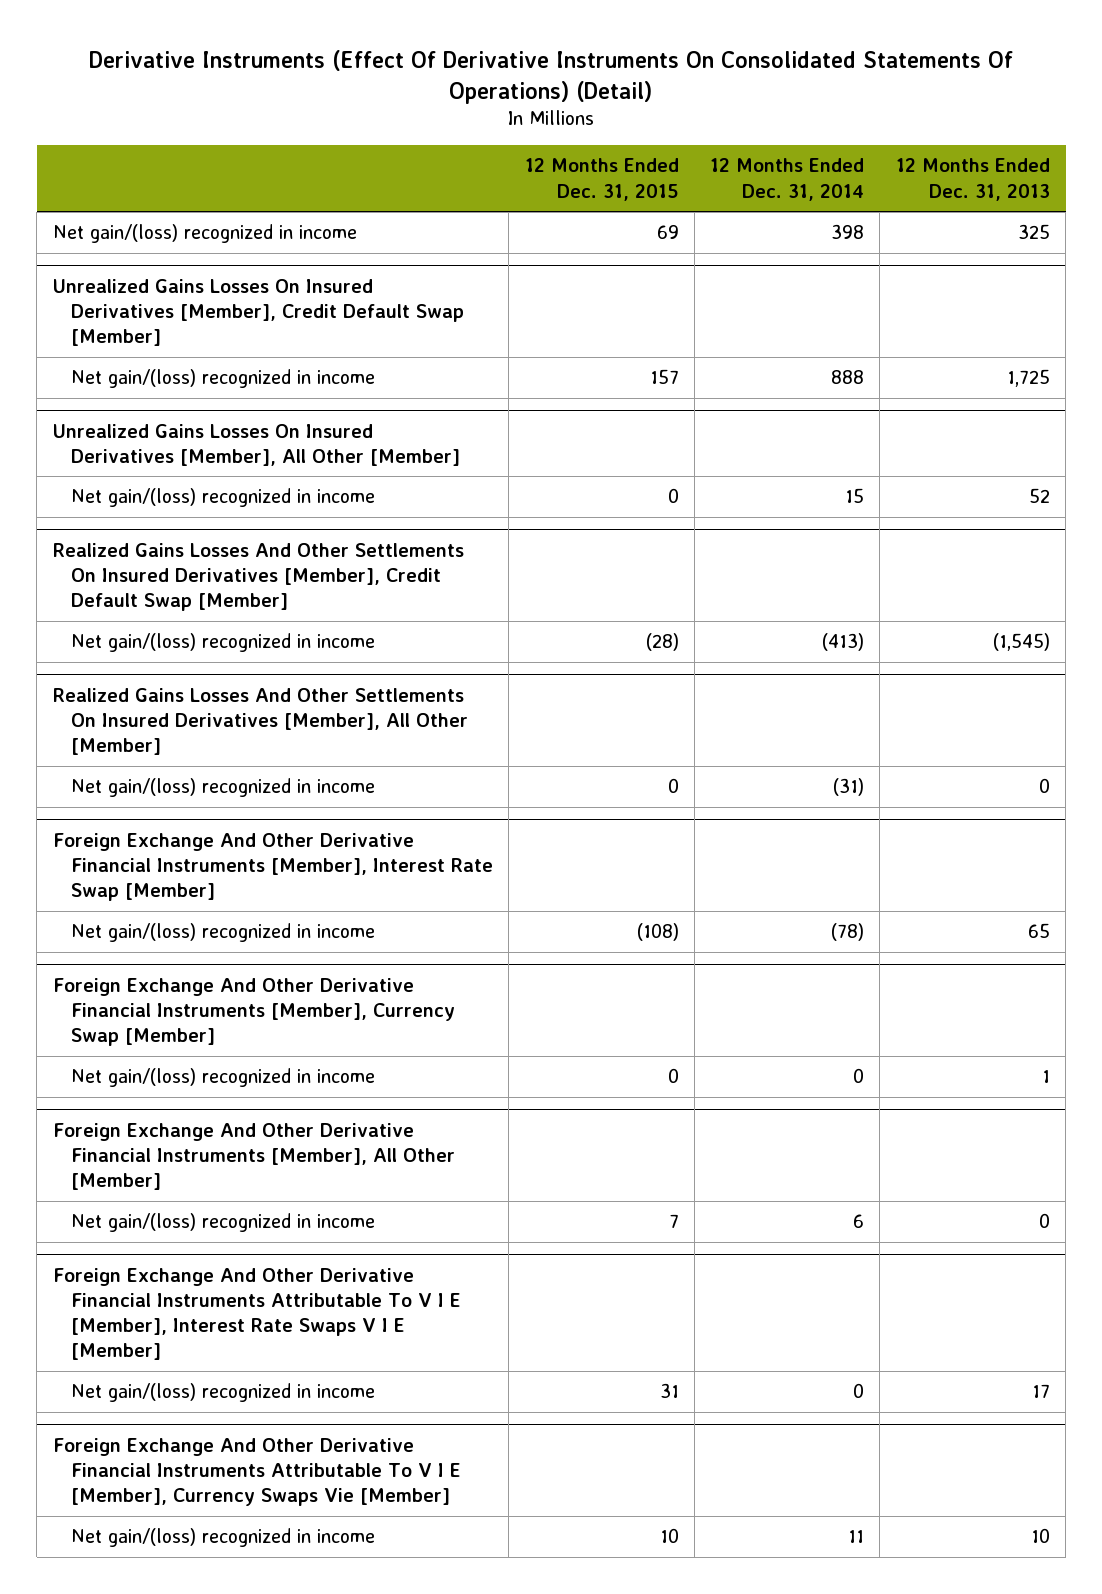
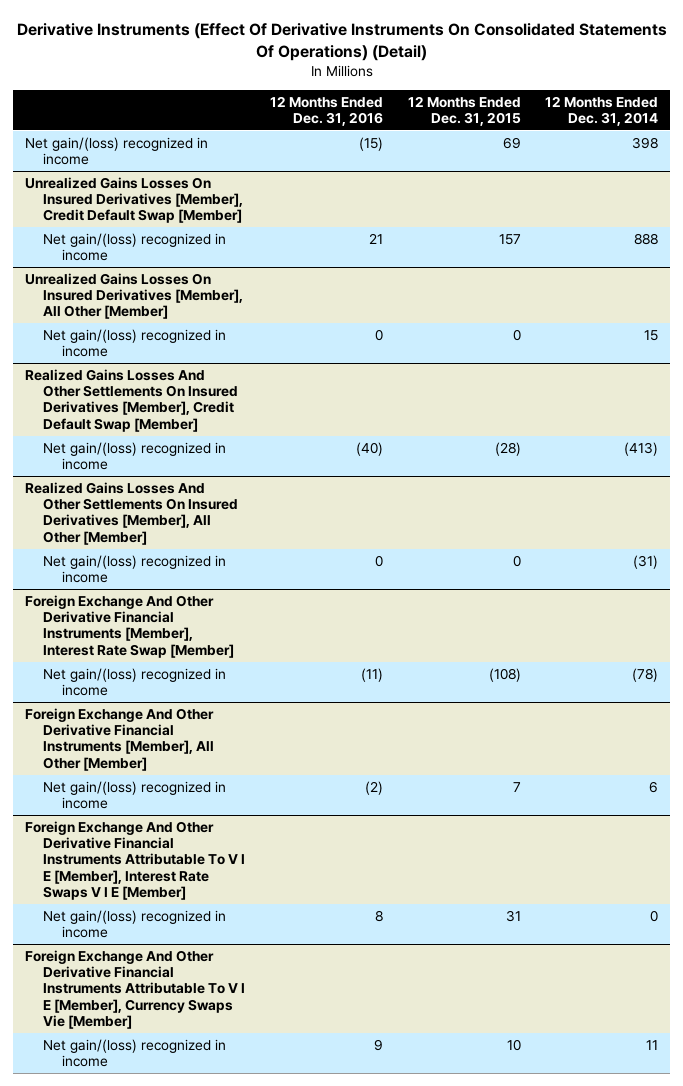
[895,158,1050,201] 12 Months Ended Dec. 31, 2013 -> none
none -> [269,95,383,126] 12 Months Ended Dec. 31, 2016
[52,977,455,1046] Foreign Exchange And Other Derivative Financial Instruments [Member], Currency Swap [Member] -> none
[70,1068,375,1088] Net gain/(loss) recognized in income -> none

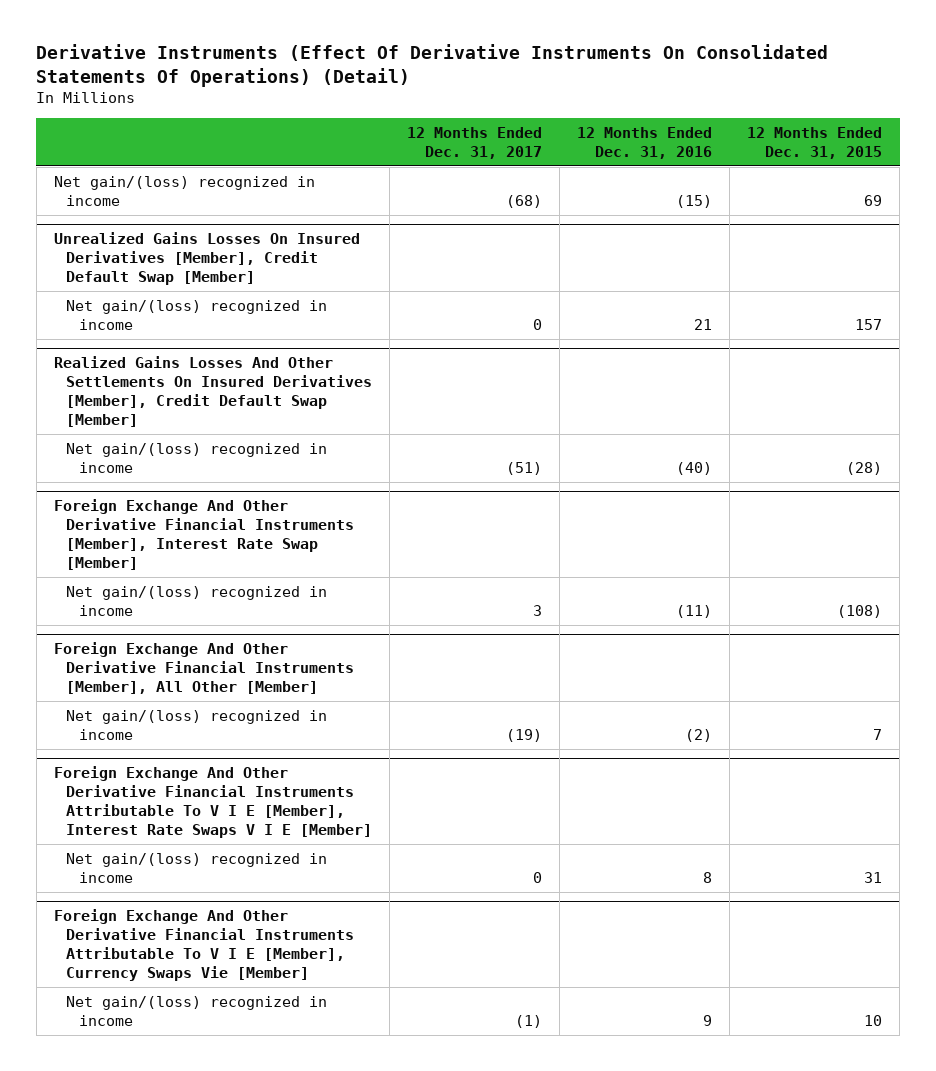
[545,95,659,126] 12 Months Ended Dec. 31, 2014 -> none
none -> [407,127,543,159] 12 Months Ended Dec. 31, 2017
[25,272,244,320] Unrealized Gains Losses On Insured Derivatives [Member], All Other [Member] -> none
[43,328,227,358] Net gain/(loss) recognized in income -> none
[25,481,239,545] Realized Gains Losses And Other Settlements On Insured Derivatives [Member], All Other [Member] -> none
[43,554,227,584] Net gain/(loss) recognized in income -> none

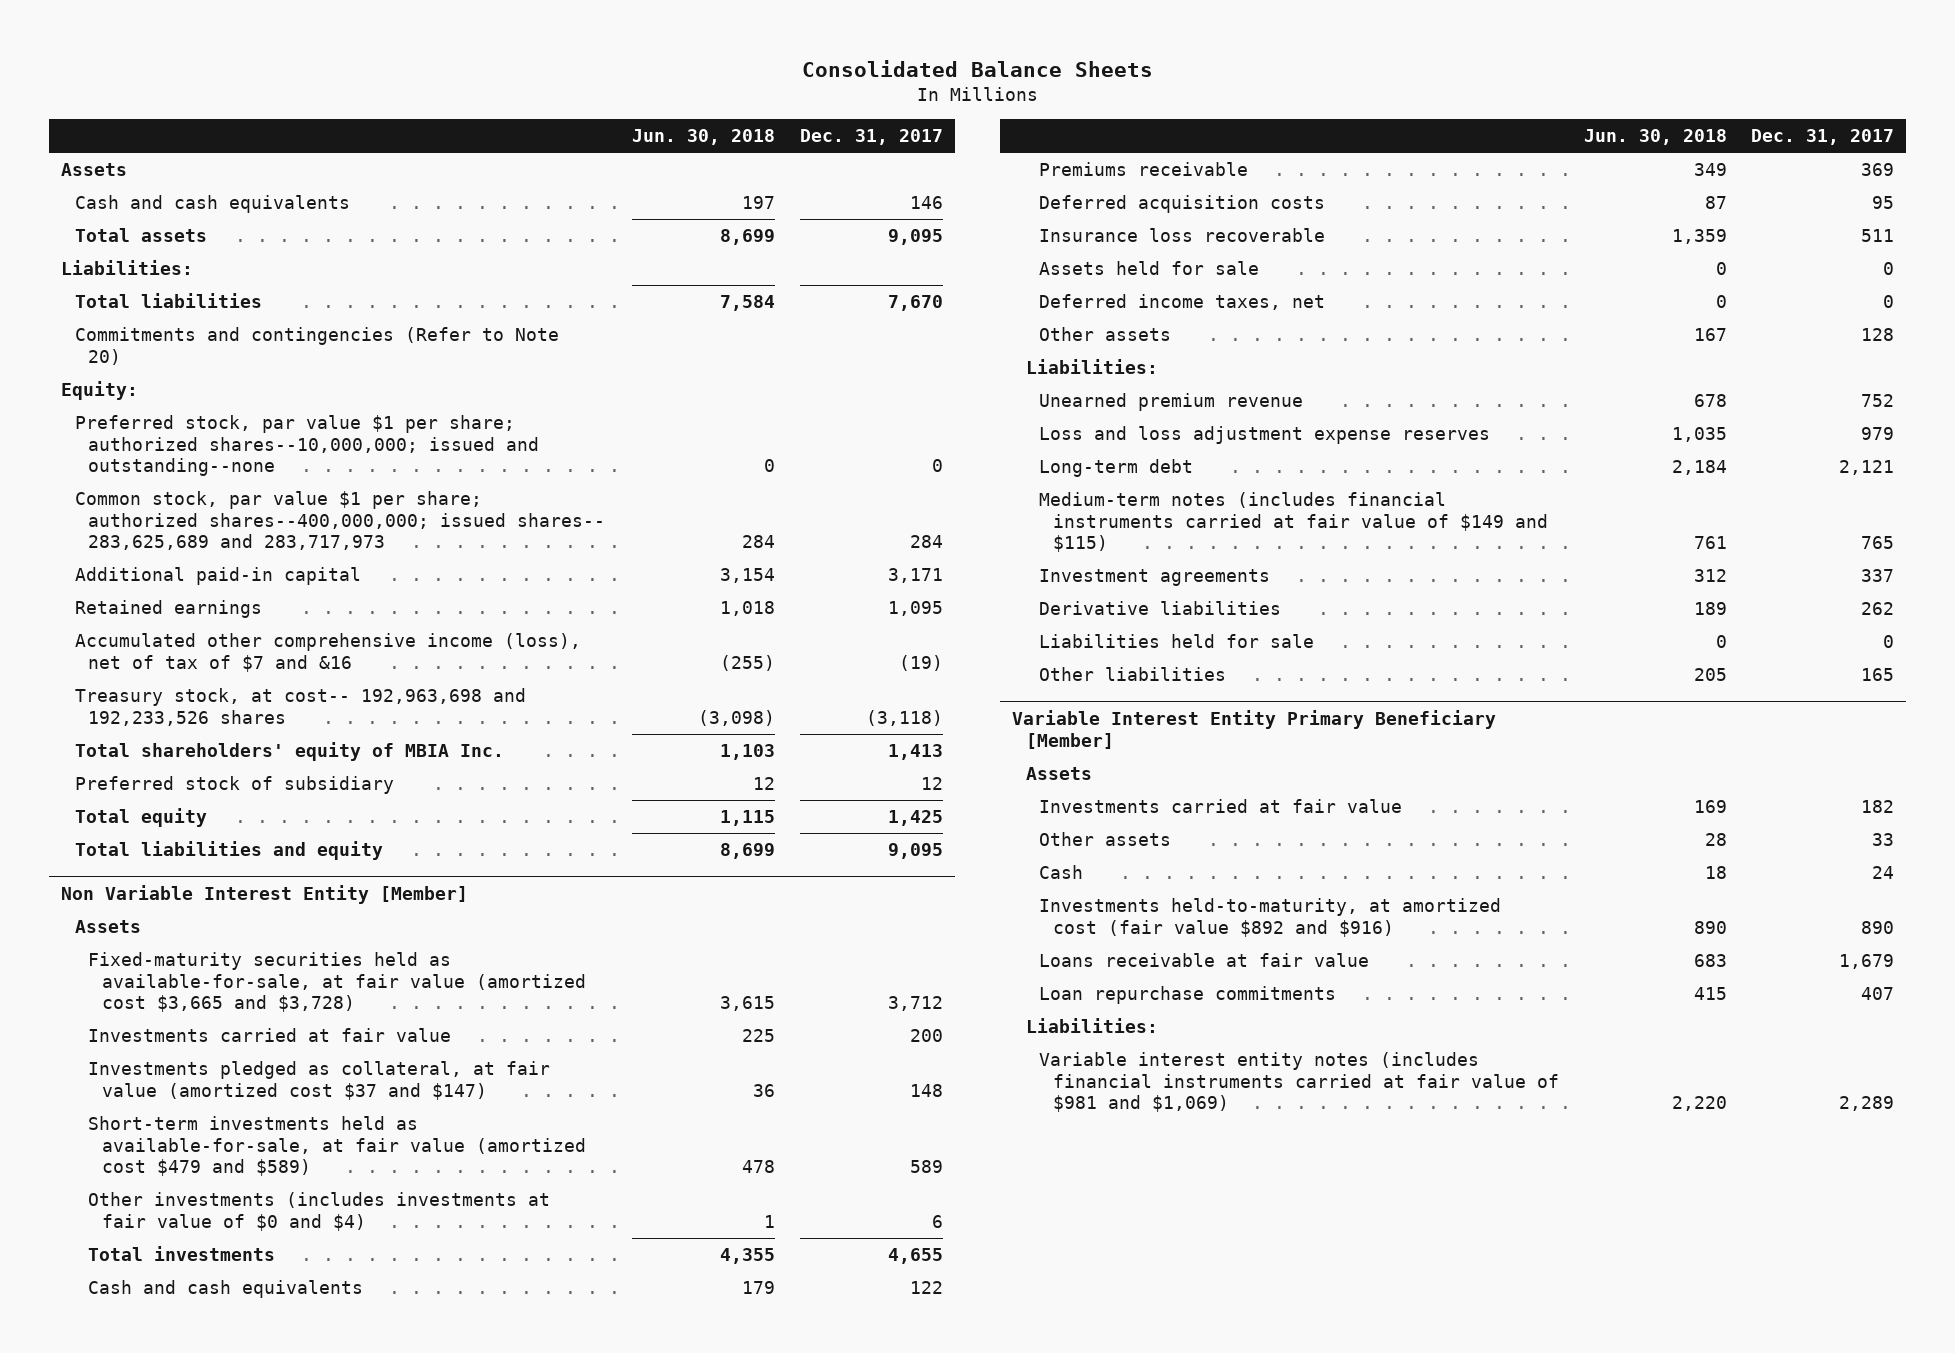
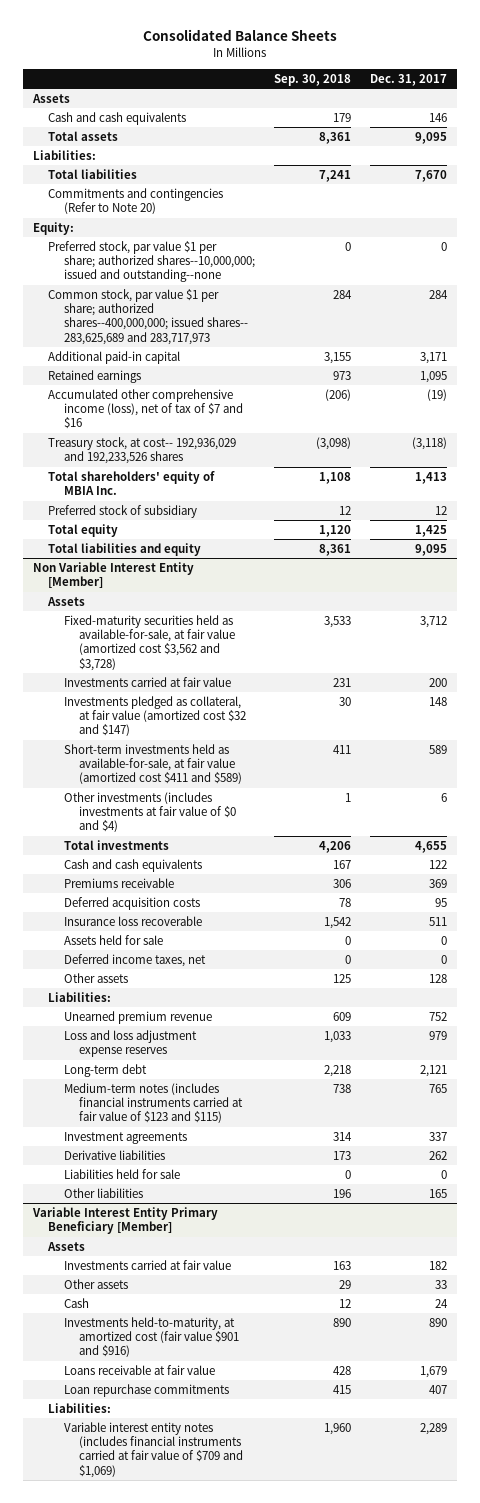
[632,129,776,146] Jun. 30, 2018 -> none
none -> [274,73,352,86] Sep. 30, 2018
[74,633,581,672] Accumulated other comprehensive income (loss), net of tax of $7 and &16 -> [48,388,243,430] Accumulated other comprehensive income (loss), net of tax of $7 and $16
[74,688,526,726] Treasury stock, at cost-- 192,963,698 and 192,233,526 shares -> [48,436,237,465] Treasury stock, at cost-- 192,936,029 and 192,233,526 shares
[88,952,586,1013] Fixed-maturity securities held as available-for-sale, at fair value (amortized cost $3,665 and $3,728) -> [63,614,236,671] Fixed-maturity securities held as available-for-sale, at fair value (amortized cost $3,562 and $3,728)
[88,1061,551,1100] Investments pledged as collateral, at fair value (amortized cost $37 and $147) -> [63,695,247,737] Investments pledged as collateral, at fair value (amortized cost $32 and $147)
[88,1116,586,1177] Short-term investments held as available-for-sale, at fair value (amortized cost $479 and $589) -> [63,743,243,785] Short-term investments held as available-for-sale, at fair value (amortized cost $411 and $589)
[1039,492,1549,553] Medium-term notes (includes financial instruments carried at fair value of $149 and $115) -> [63,1082,244,1124] Medium-term notes (includes financial instruments carried at fair value of $123 and $115)
[1039,898,1502,937] Investments held-to-maturity, at amortized cost (fair value $892 and $916) -> [63,1316,240,1358] Investments held-to-maturity, at amortized cost (fair value $901 and $916)
[1039,1052,1560,1113] Variable interest entity notes (includes financial instruments carried at fair value of $981 and $1,069) -> [63,1421,244,1478] Variable interest entity notes (includes financial instruments carried at fair value of $709 and $1,069)

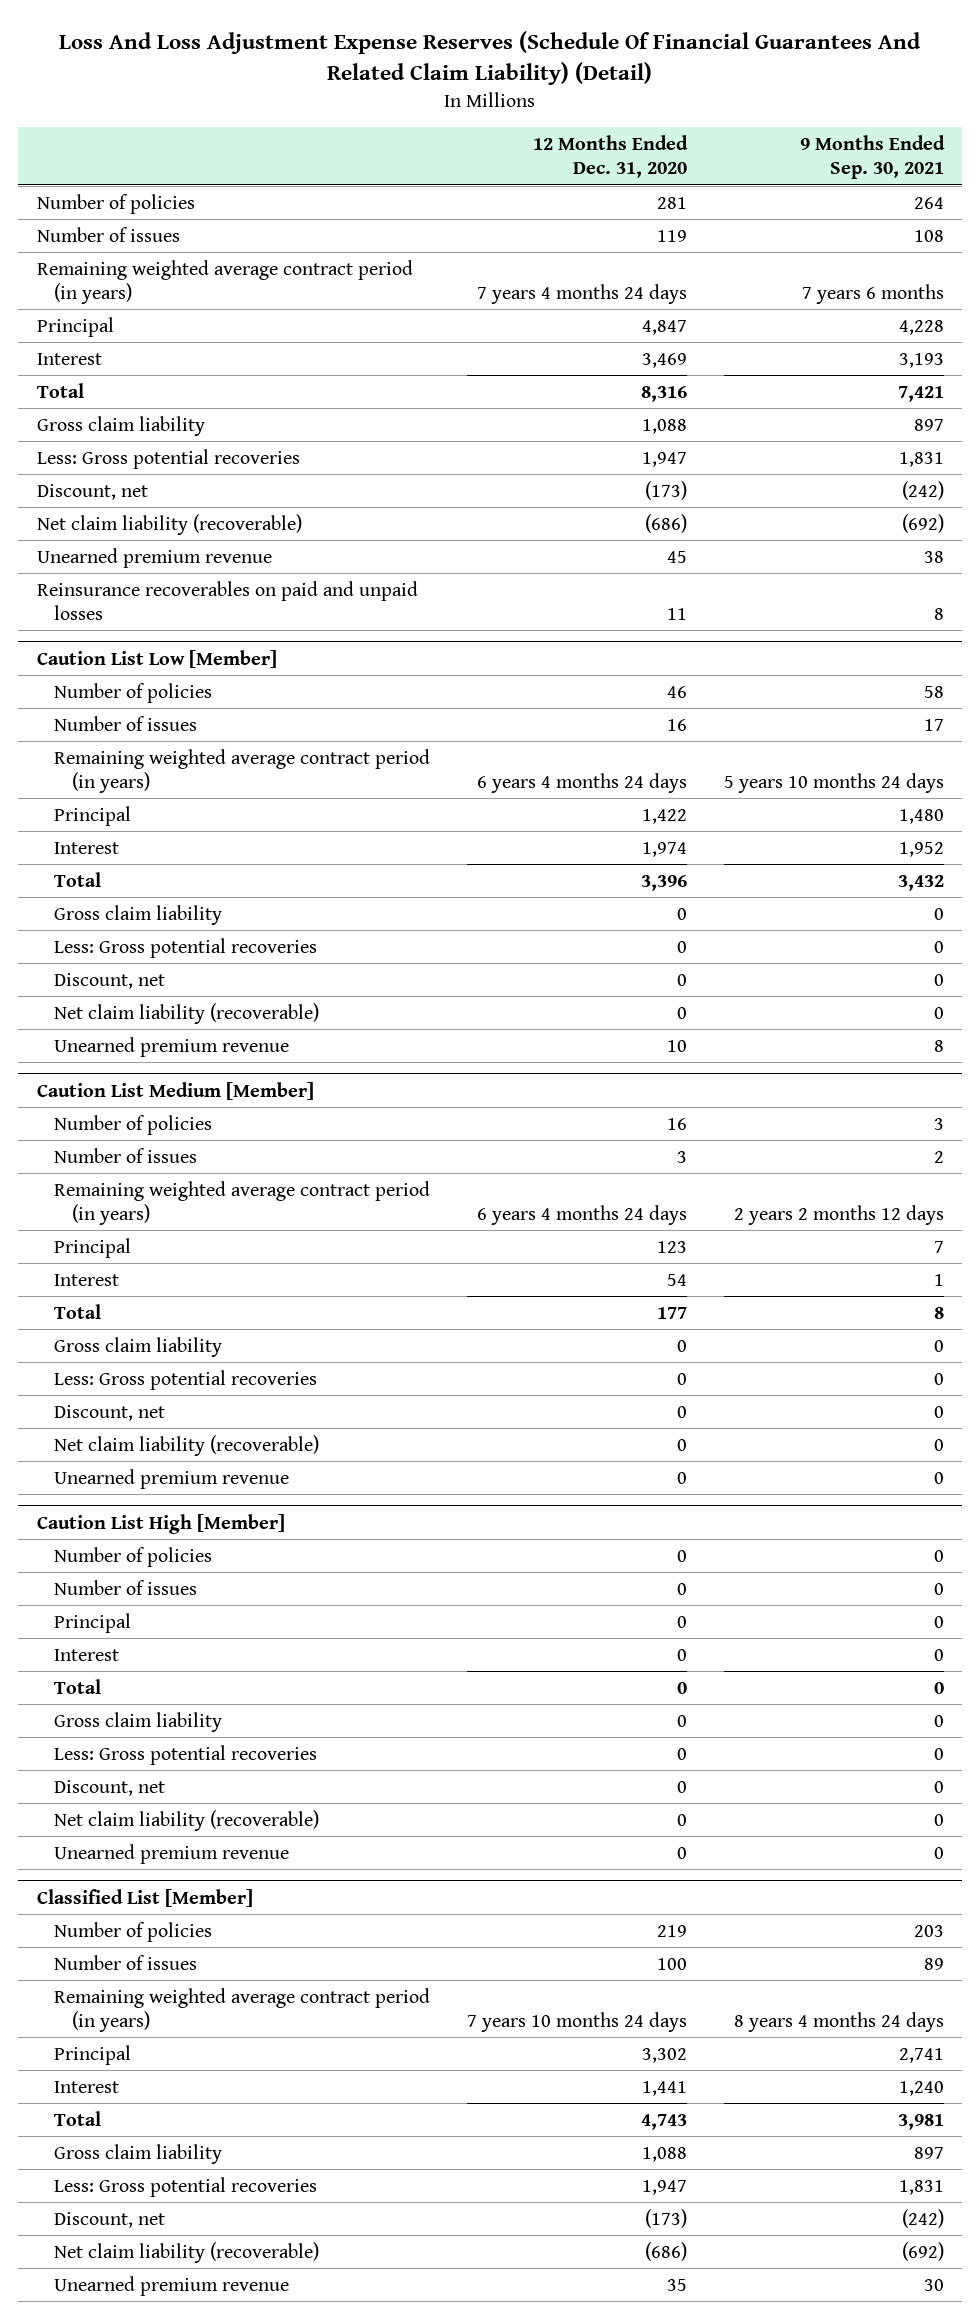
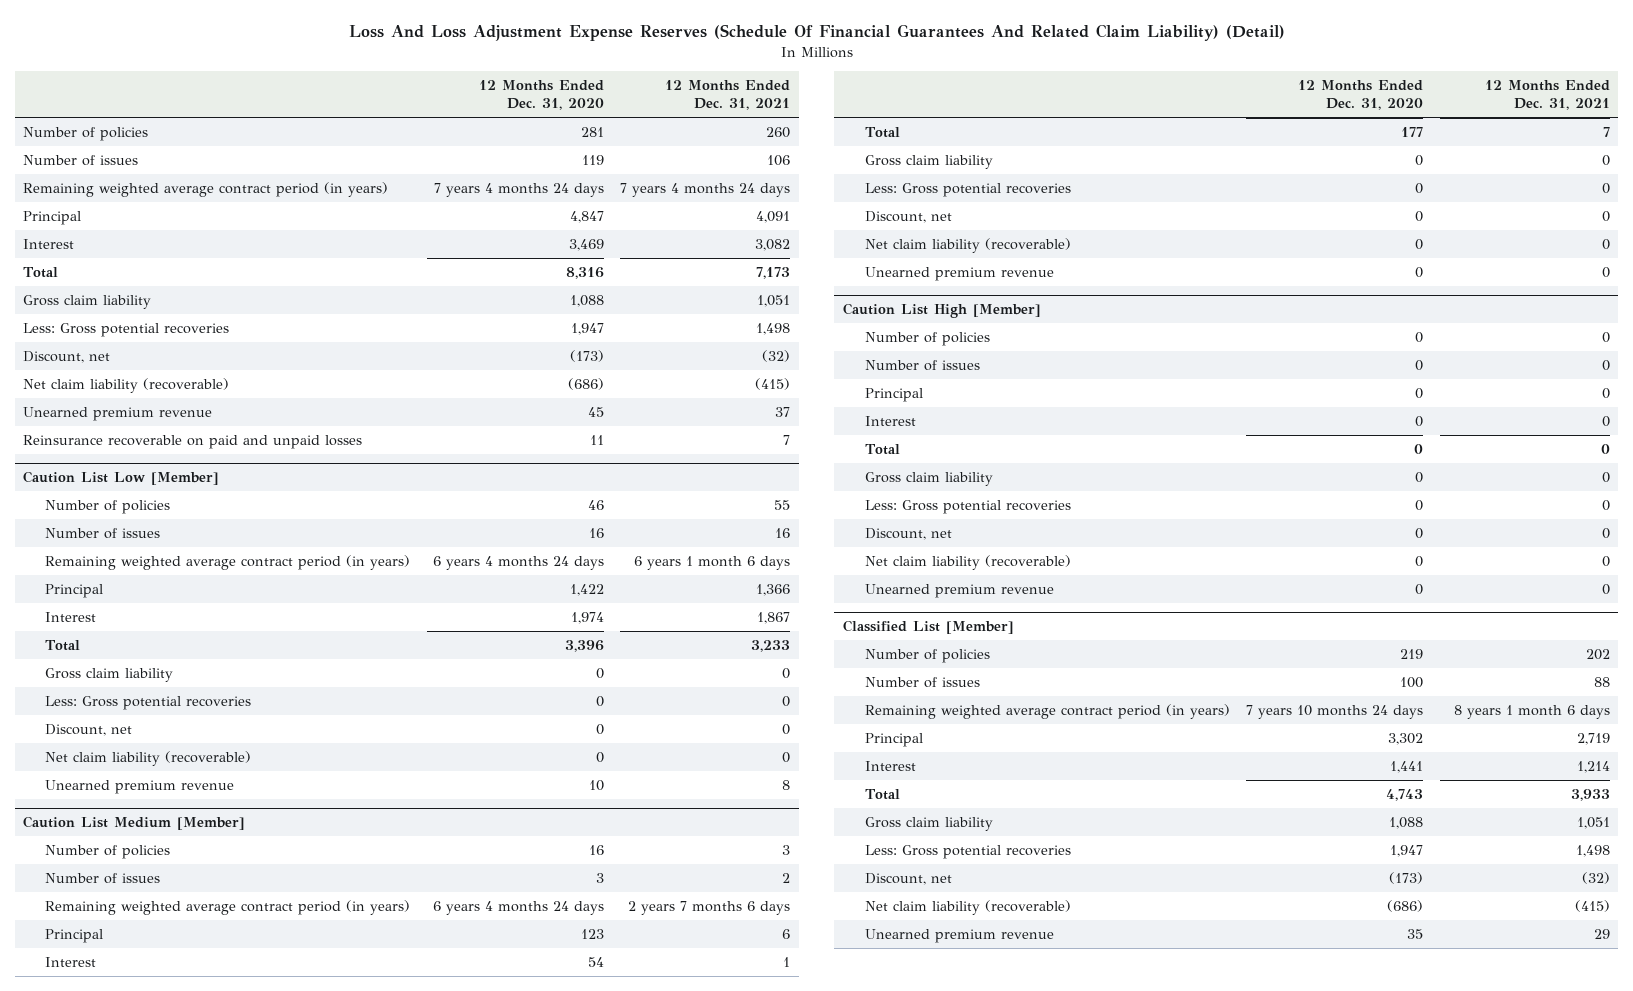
[799,135,945,180] 9 Months Ended Sep. 30, 2021 -> none
none -> [665,79,791,110] 12 Months Ended Dec. 31, 2021
[36,580,418,620] Reinsurance recoverables on paid and unpaid losses -> [23,434,363,449] Reinsurance recoverable on paid and unpaid losses

